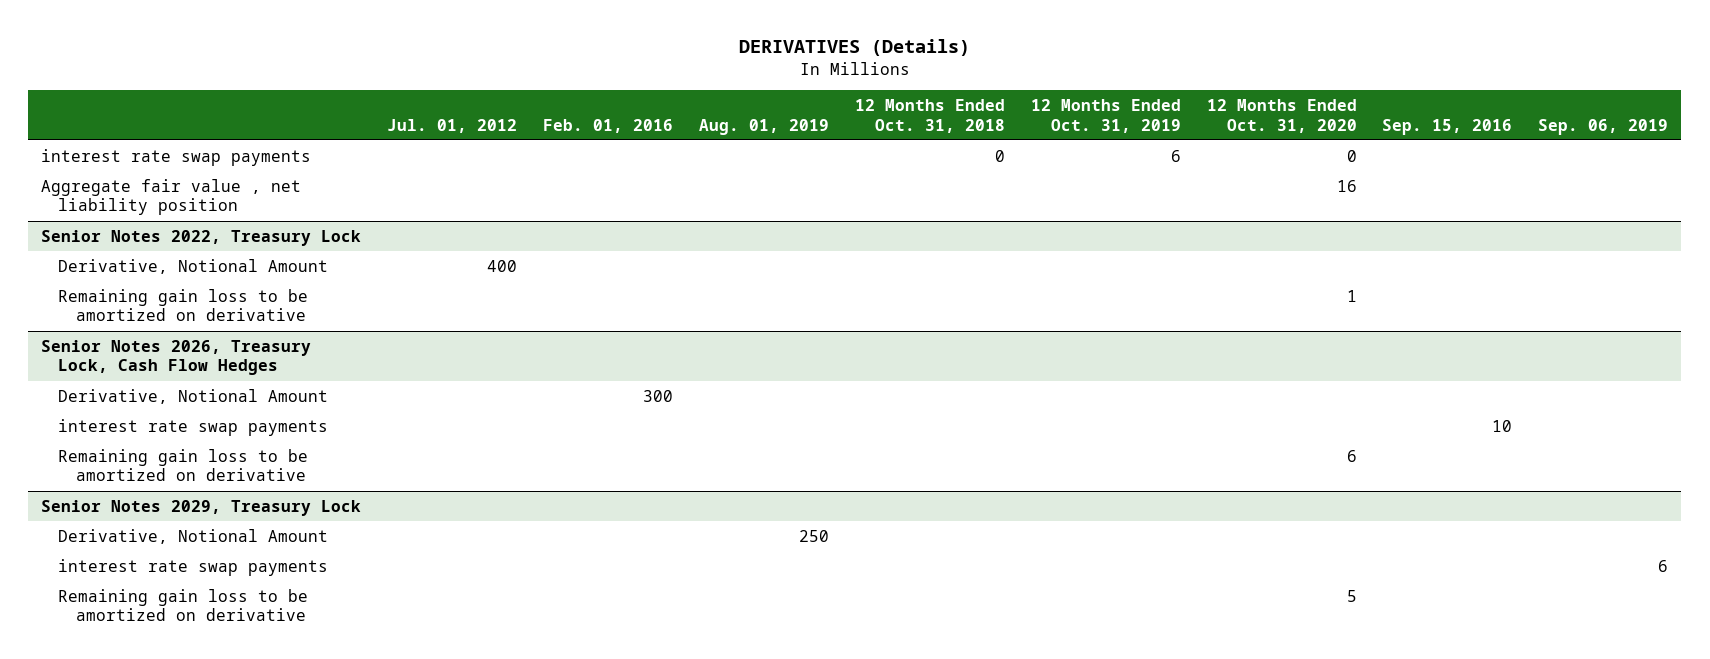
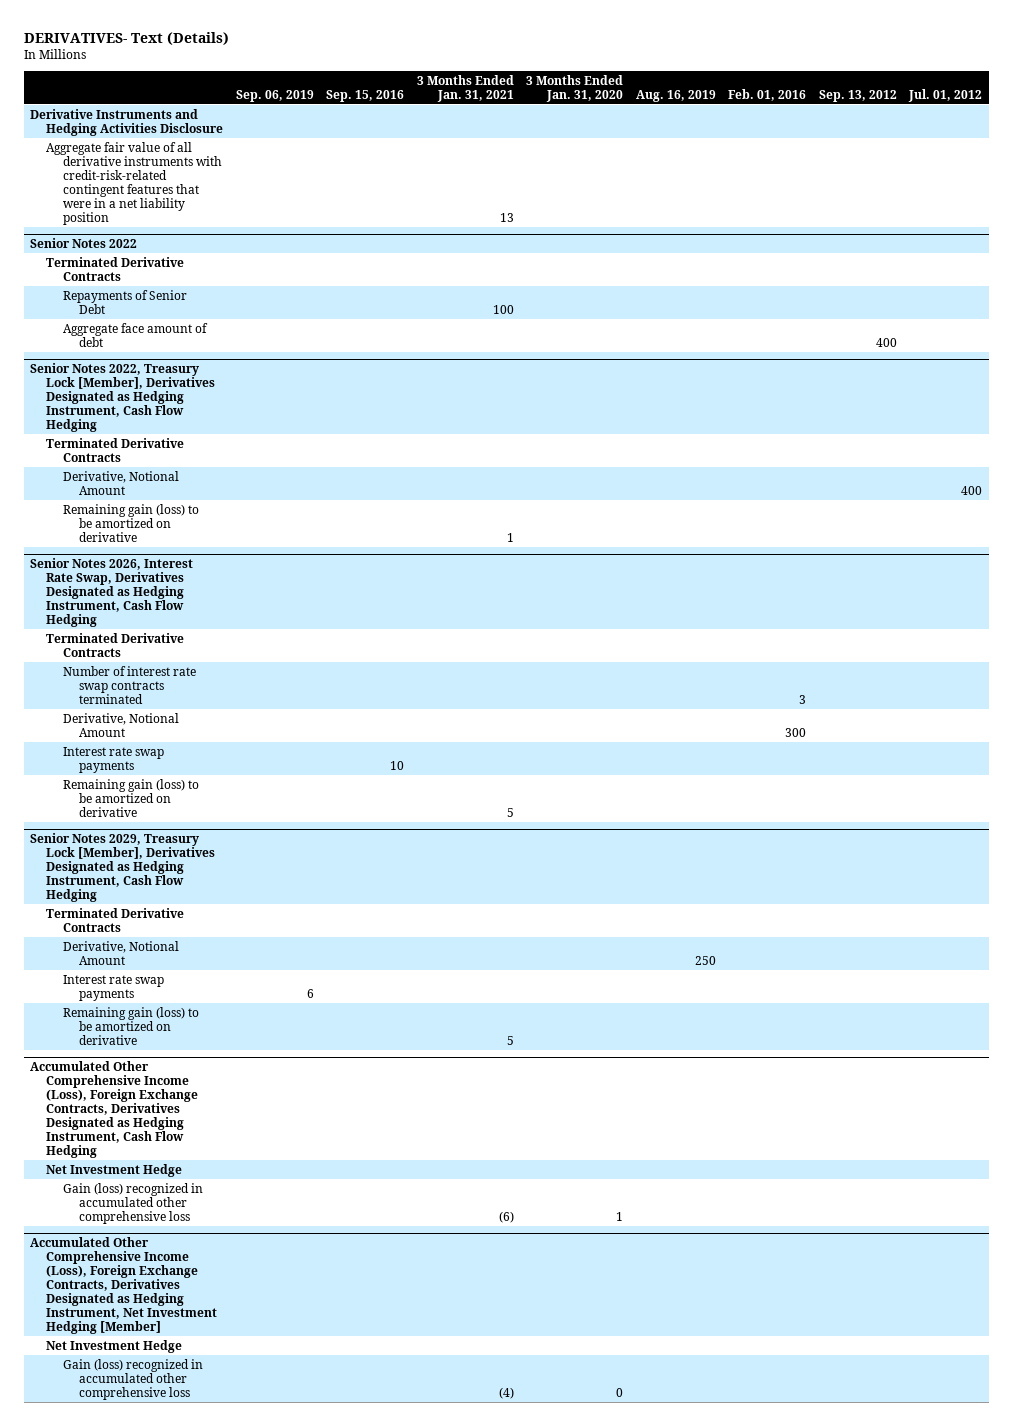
[738,39,970,57] DERIVATIVES (Details) -> [23,31,229,45] DERIVATIVES- Text (Details)
[698,118,829,135] Aug. 01, 2019 -> none
[854,99,1005,133] 12 Months Ended Oct. 31, 2018 -> none
[1030,99,1181,133] 12 Months Ended Oct. 31, 2019 -> none
[1206,99,1357,133] 12 Months Ended Oct. 31, 2020 -> none
none -> [416,74,514,102] 3 Months Ended Jan. 31, 2021
none -> [526,74,624,102] 3 Months Ended Jan. 31, 2020
none -> [635,89,716,102] Aug. 16, 2019
none -> [818,89,897,102] Sep. 13, 2012
[41,148,312,166] interest rate swap payments -> none
[58,258,329,274] Derivative, Notional Amount -> none
[58,288,309,322] Remaining gain loss to be amortized on derivative -> none
none -> [30,108,224,136] Derivative Instruments and Hedging Activities Disclosure
[41,178,302,216] Aggregate fair value , net liability position -> [46,141,222,226] Aggregate fair value of all derivative instruments with credit-risk-related contingent features that were in a net liability position
[41,229,362,246] Senior Notes 2022, Treasury Lock -> [30,237,138,248] Senior Notes 2022
none -> [46,256,185,281] Terminated Derivative Contracts
none -> [62,289,187,314] Repayments of Senior Debt
none -> [62,322,208,347] Aggregate face amount of debt
none -> [30,362,216,433] Senior Notes 2022, Treasury Lock [Member], Derivatives Designated as Hedging Instrument, Cash Flow Hedging
none -> [46,437,185,462] Terminated Derivative Contracts
none -> [62,470,179,495] Derivative, Notional Amount
none -> [62,503,199,542] Remaining gain (loss) to be amortized on derivative
[41,339,312,376] Senior Notes 2026, Treasury Lock, Cash Flow Hedges -> [30,557,194,628] Senior Notes 2026, Interest Rate Swap, Derivatives Designated as Hedging Instrument, Cash Flow Hedging
none -> [46,632,185,657] Terminated Derivative Contracts
none -> [62,665,196,704] Number of interest rate swap contracts terminated
[58,418,329,436] interest rate swap payments -> [62,746,164,773] Interest rate swap payments
[58,448,309,482] Remaining gain loss to be amortized on derivative -> [62,778,199,817] Remaining gain (loss) to be amortized on derivative
[41,499,362,516] Senior Notes 2029, Treasury Lock -> [30,832,216,903] Senior Notes 2029, Treasury Lock [Member], Derivatives Designated as Hedging Instrument, Cash Flow Hedging
none -> [46,907,185,932] Terminated Derivative Contracts
[58,558,329,576] interest rate swap payments -> [62,974,164,1001] Interest rate swap payments
[58,588,309,622] Remaining gain loss to be amortized on derivative -> [62,1006,199,1045] Remaining gain (loss) to be amortized on derivative
none -> [30,1060,199,1159] Accumulated Other Comprehensive Income (Loss), Foreign Exchange Contracts, Derivatives Designated as Hedging Instrument, Cash Flow Hedging
none -> [46,1163,183,1177] Net Investment Hedge
none -> [62,1182,203,1224] Gain (loss) recognized in accumulated other comprehensive loss
none -> [30,1236,218,1335] Accumulated Other Comprehensive Income (Loss), Foreign Exchange Contracts, Derivatives Designated as Hedging Instrument, Net Investment Hedging [Member]
none -> [46,1339,183,1353] Net Investment Hedge
none -> [62,1358,203,1400] Gain (loss) recognized in accumulated other comprehensive loss

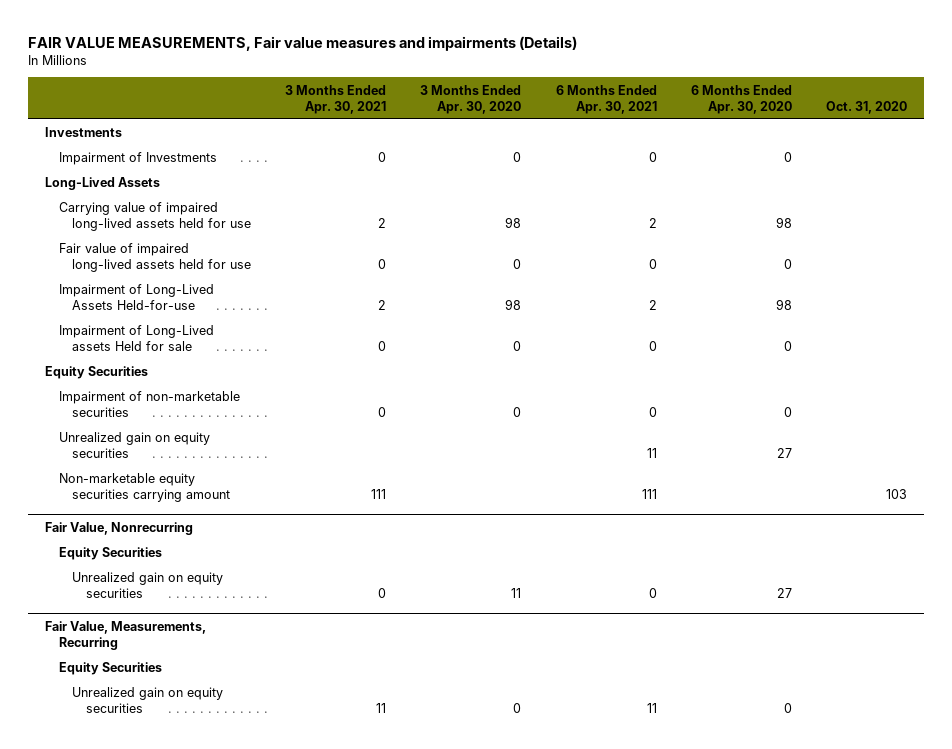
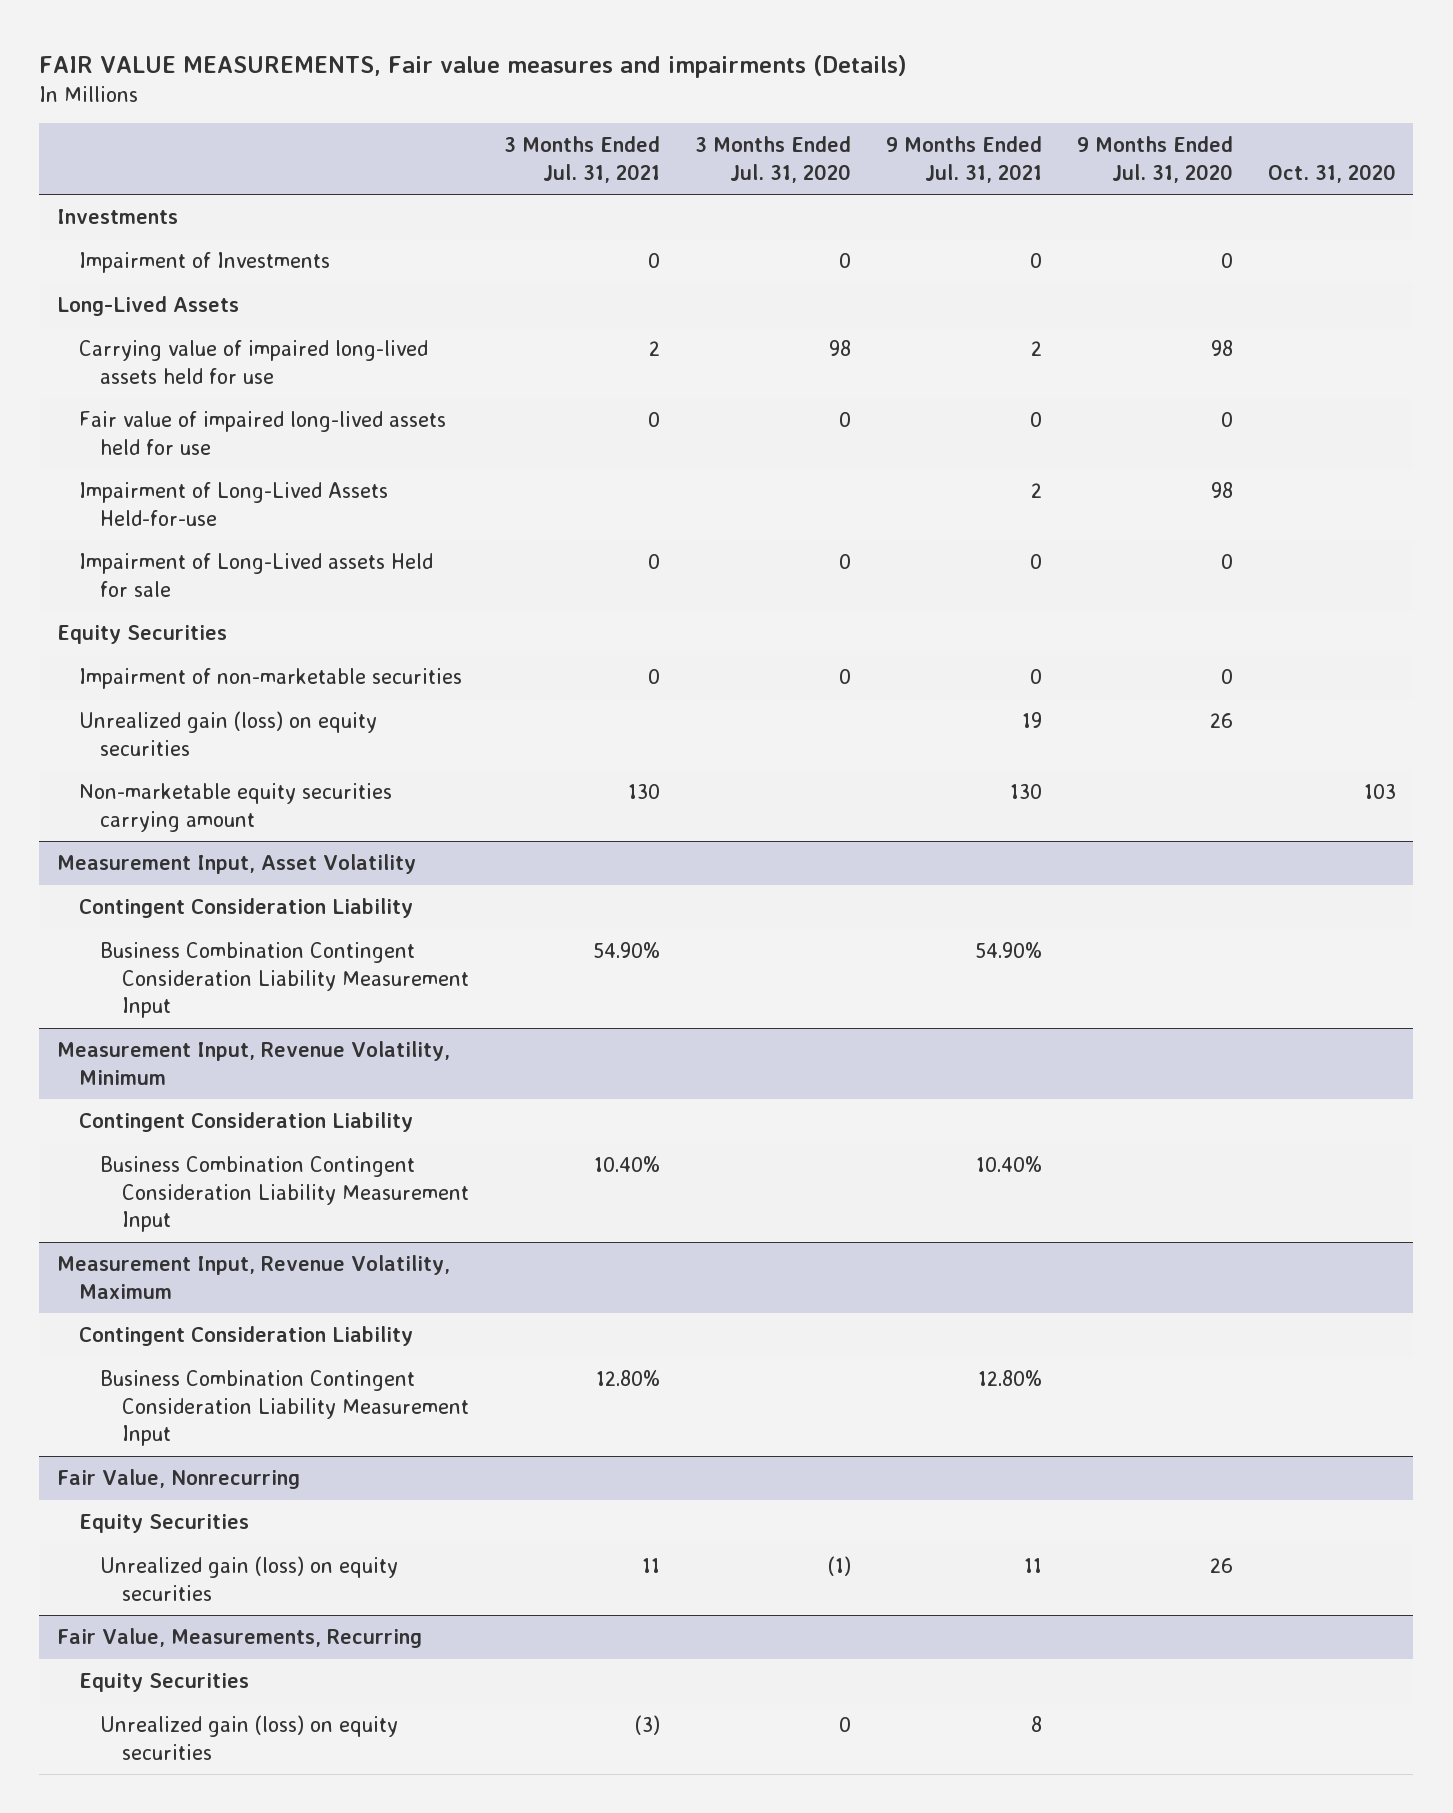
[285,84,387,114] 3 Months Ended Apr. 30, 2021 -> none
[420,84,522,114] 3 Months Ended Apr. 30, 2020 -> none
[555,84,657,114] 6 Months Ended Apr. 30, 2021 -> none
[690,84,792,114] 6 Months Ended Apr. 30, 2020 -> none
none -> [504,136,661,183] 3 Months Ended Jul. 31, 2021
none -> [695,136,852,183] 3 Months Ended Jul. 31, 2020
none -> [885,136,1042,183] 9 Months Ended Jul. 31, 2021
none -> [1076,136,1233,183] 9 Months Ended Jul. 31, 2020
[58,432,210,459] Unrealized gain on equity securities -> [78,711,377,756] Unrealized gain (loss) on equity securities
none -> [56,854,416,875] Measurement Input, Asset Volatility
none -> [78,898,413,919] Contingent Consideration Liability
none -> [100,942,470,1019] Business Combination Contingent Consideration Liability Measurement Input
none -> [56,1041,450,1085] Measurement Input, Revenue Volatility, Minimum
none -> [78,1112,413,1133] Contingent Consideration Liability
none -> [100,1156,470,1233] Business Combination Contingent Consideration Liability Measurement Input
none -> [56,1255,450,1299] Measurement Input, Revenue Volatility, Maximum
none -> [78,1326,413,1347] Contingent Consideration Liability
none -> [100,1370,470,1447] Business Combination Contingent Consideration Liability Measurement Input
[72,572,224,599] Unrealized gain on equity securities -> [100,1556,399,1601] Unrealized gain (loss) on equity securities
[72,687,224,714] Unrealized gain on equity securities -> [100,1715,399,1760] Unrealized gain (loss) on equity securities

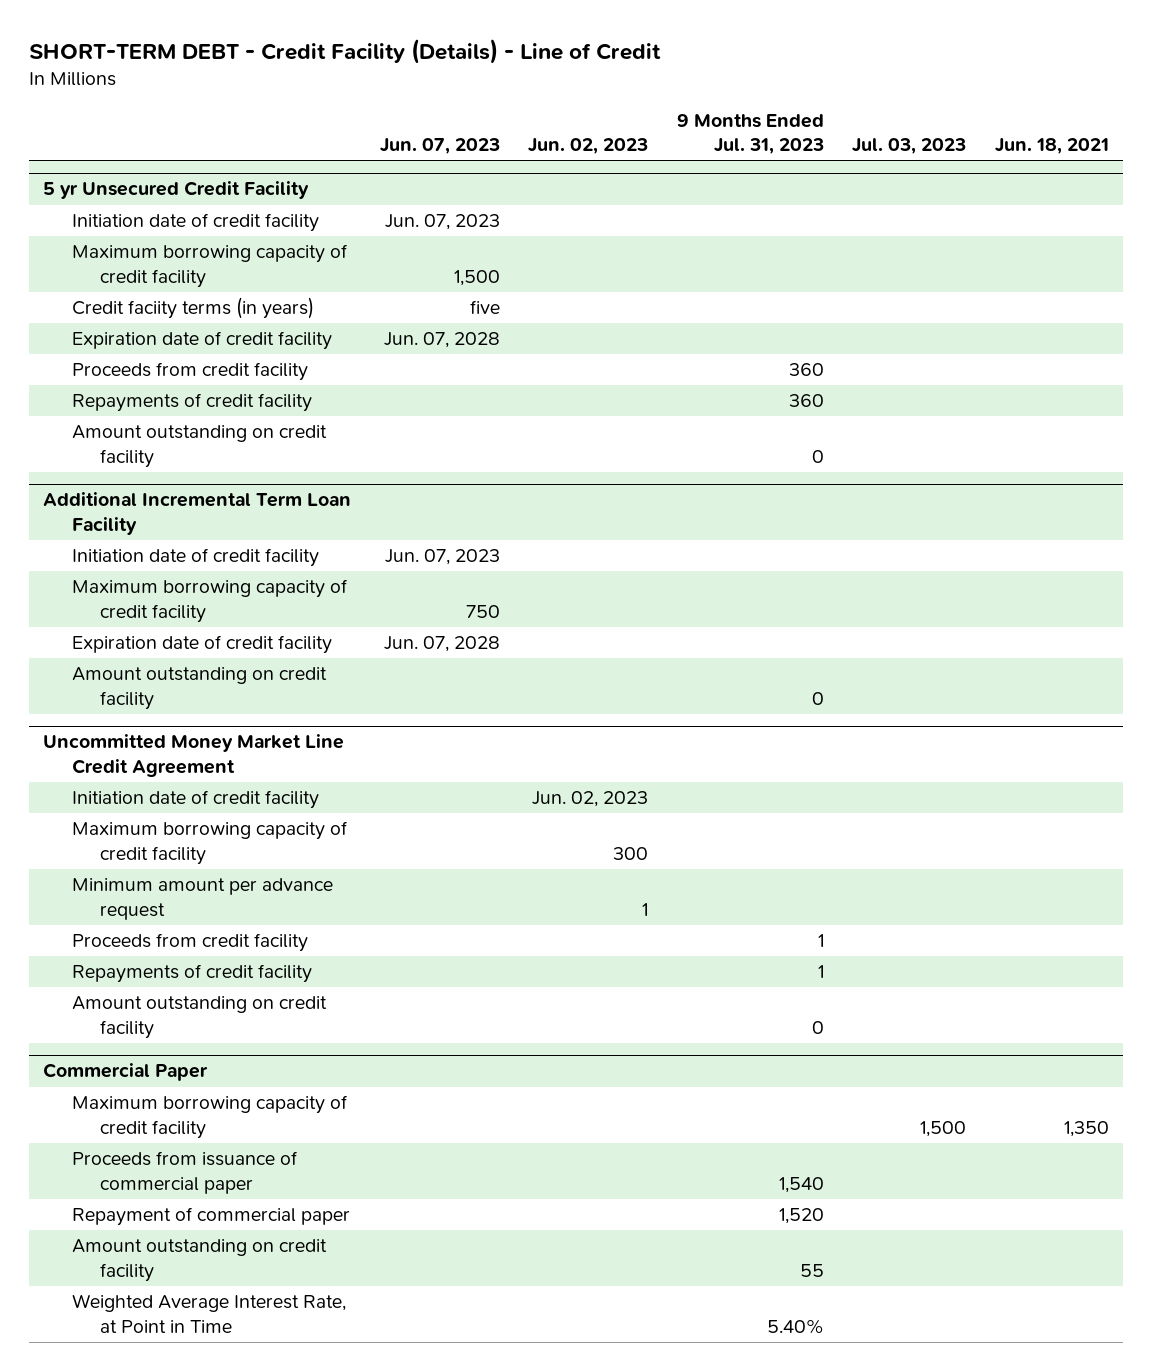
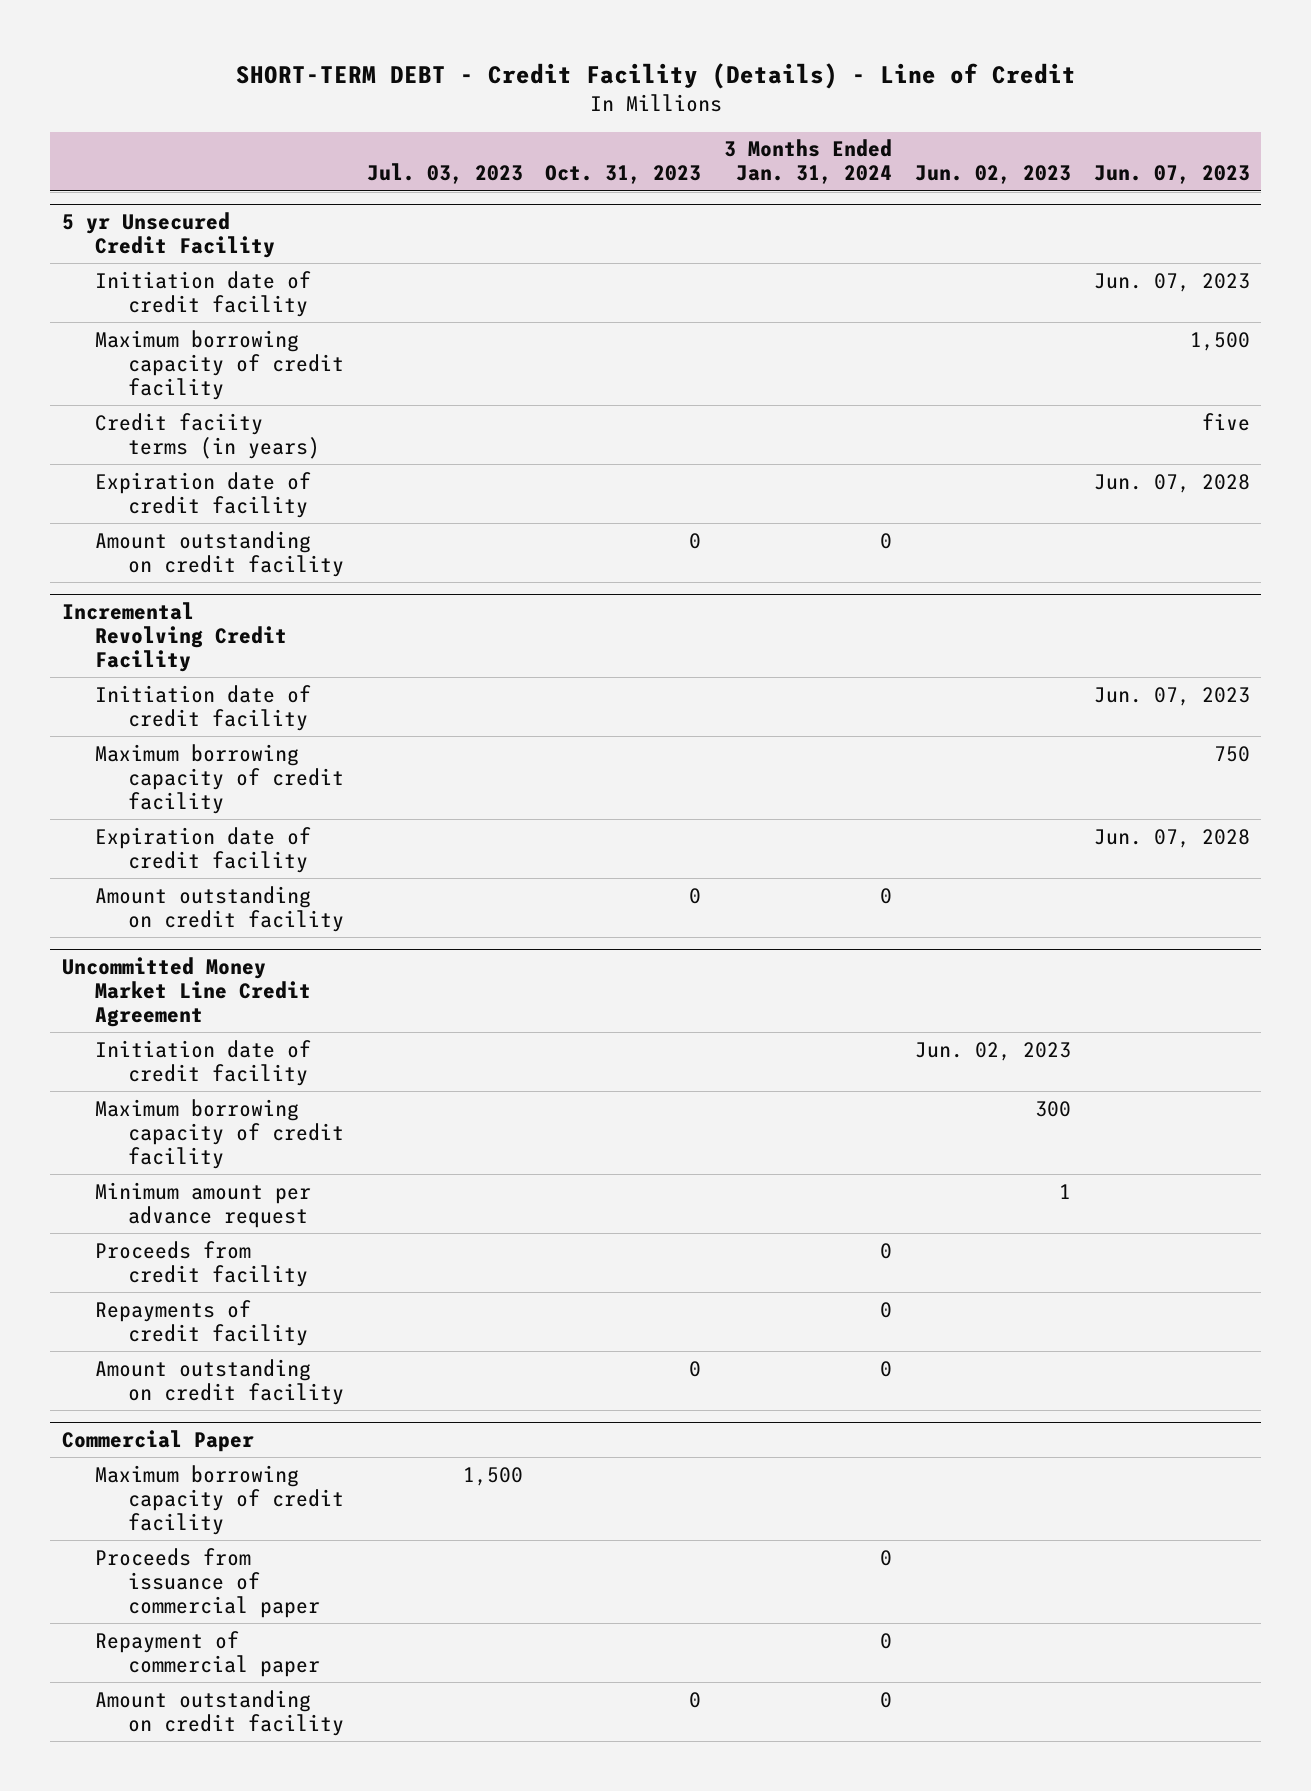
[676,113,824,155] 9 Months Ended Jul. 31, 2023 -> none
[994,138,1109,155] Jun. 18, 2021 -> none
none -> [545,165,702,185] Oct. 31, 2023
none -> [724,139,893,185] 3 Months Ended Jan. 31, 2024
[71,362,308,382] Proceeds from credit facility -> none
[71,393,312,413] Repayments of credit facility -> none
[43,492,352,535] Additional Incremental Term Loan Facility -> [61,601,287,672] Incremental Revolving Credit Facility
[71,1294,346,1333] Weighted Average Interest Rate, at Point in Time -> none

